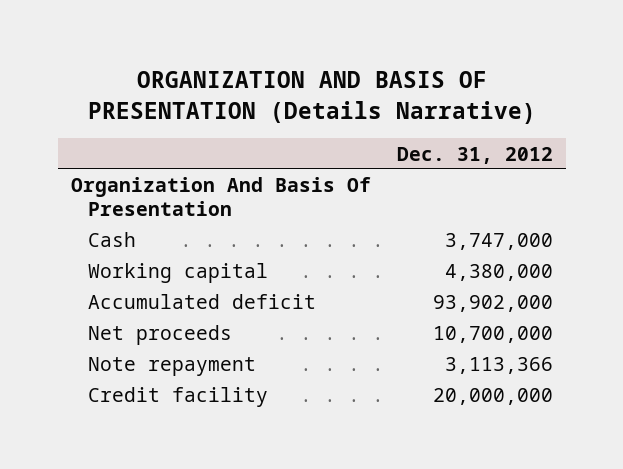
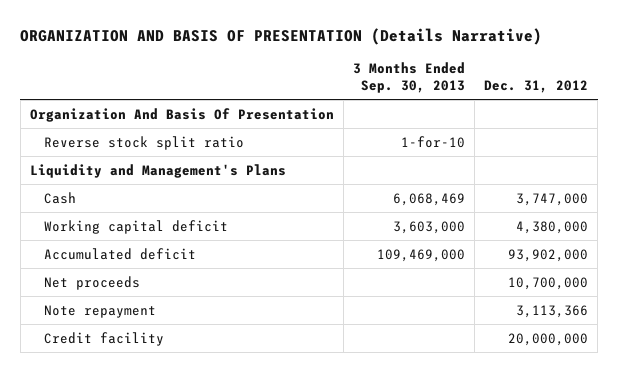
none -> [352,61,465,94] 3 Months Ended Sep. 30, 2013
none -> [43,135,244,150] Reverse stock split ratio
none -> [29,163,286,178] Liquidity and Management's Plans
[87,263,268,284] Working capital -> [43,219,228,234] Working capital deficit

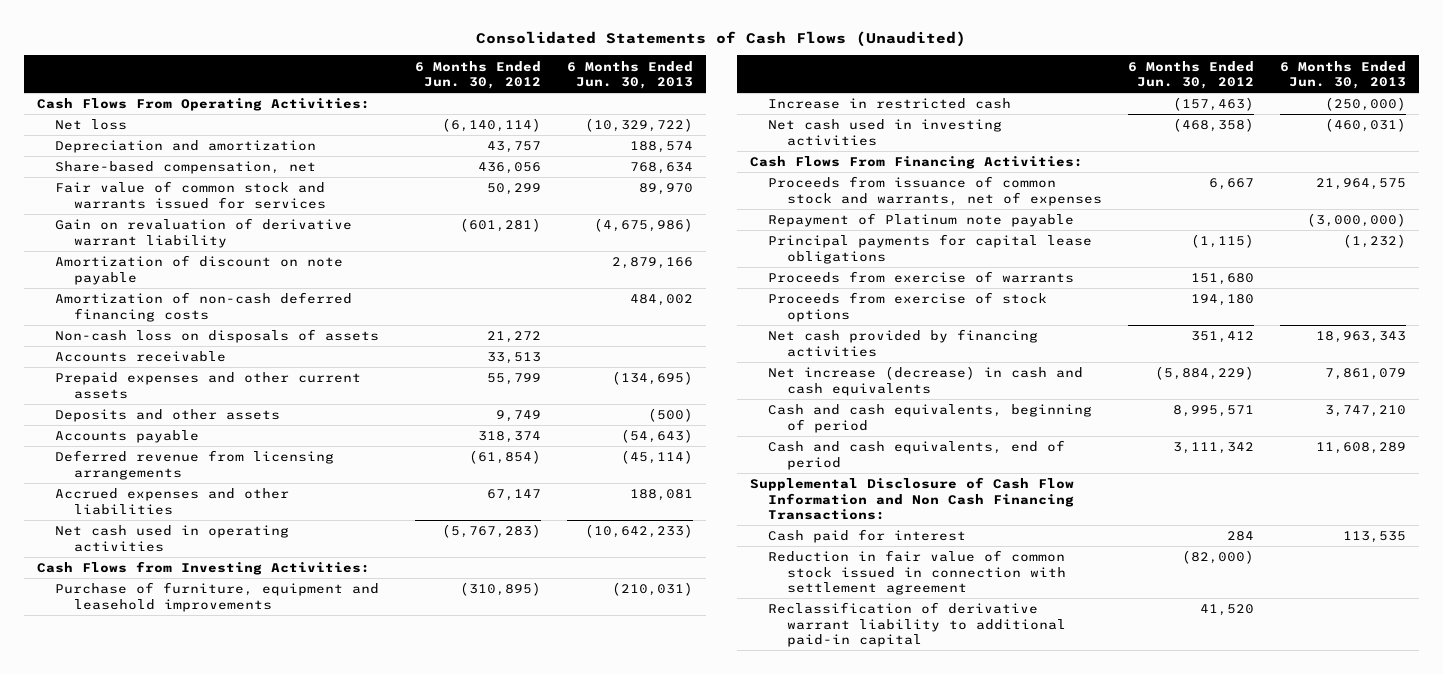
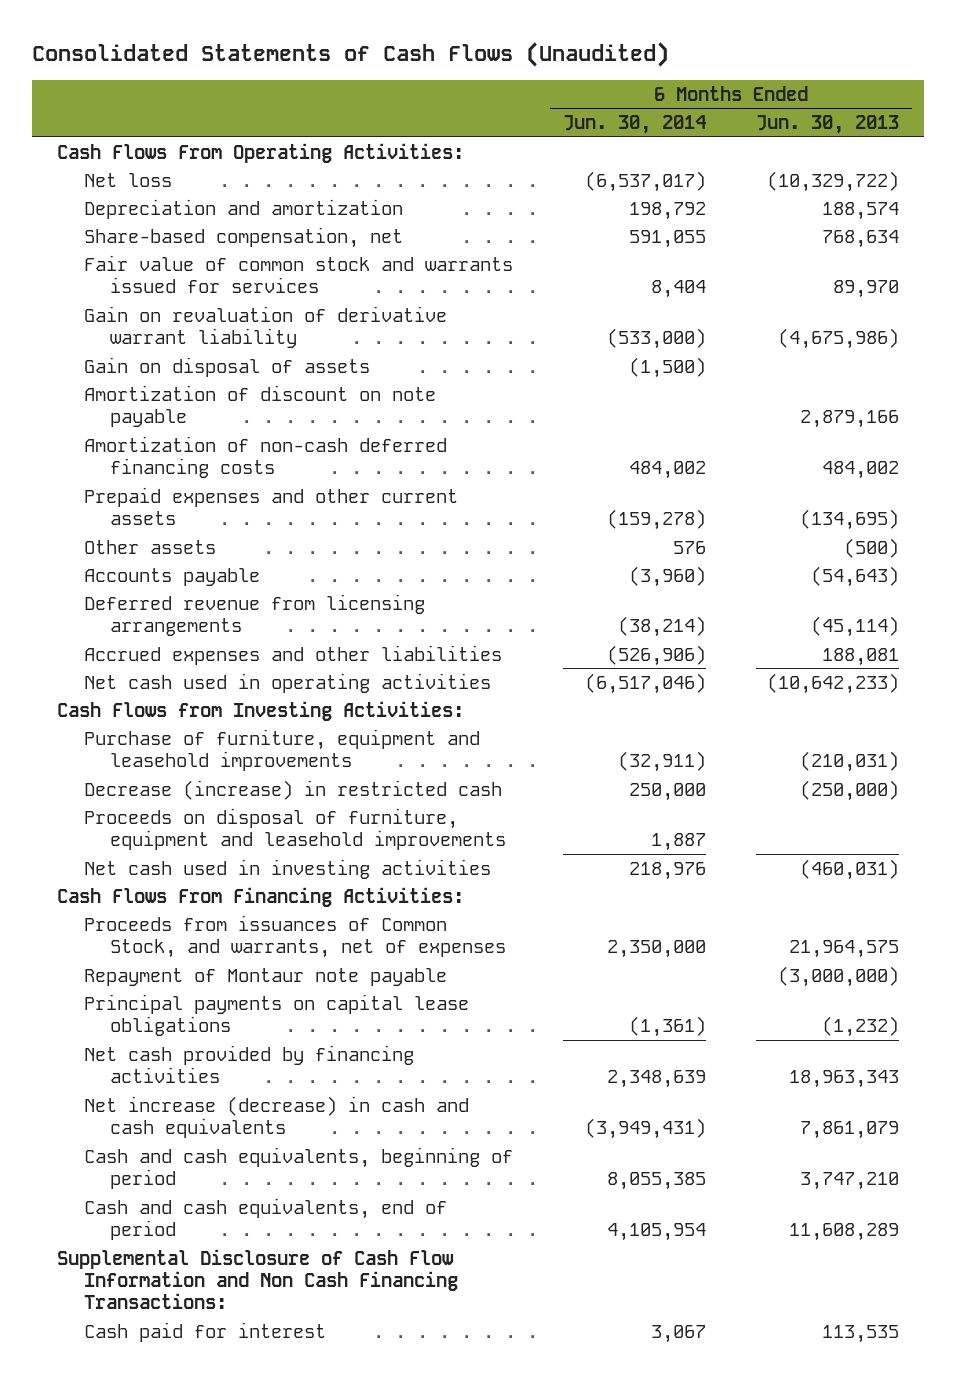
[414,60,541,89] 6 Months Ended Jun. 30, 2012 -> none
none -> [562,115,706,135] Jun. 30, 2014
none -> [83,356,370,377] Gain on disposal of assets
[55,329,380,344] Non-cash loss on disposals of assets -> none
[55,351,227,363] Accounts receivable -> none
[55,409,281,423] Deposits and other assets -> [83,539,216,554] Other assets
[768,98,1012,110] Increase in restricted cash -> [83,779,502,800] Decrease (increase) in restricted cash
none -> [83,807,507,851] Proceeds on disposal of furniture, equipment and leasehold improvements
[768,271,1075,284] Proceeds from exercise of warrants -> none
[768,292,1048,322] Proceeds from exercise of stock options -> none
[768,176,1102,206] Proceeds from issuance of common stock and warrants, net of expenses -> [83,914,507,959] Proceeds from issuances of Common Stock, and warrants, net of expenses
[768,213,1075,228] Repayment of Platinum note payable -> [83,967,447,986] Repayment of Montaur note payable
[768,234,1093,264] Principal payments for capital lease obligations -> [83,993,469,1037] Principal payments on capital lease obligations
[768,550,1066,595] Reduction in fair value of common stock issued in connection with settlement agreement -> none
[768,602,1066,647] Reclassification of derivative warrant liability to additional paid-in capital -> none

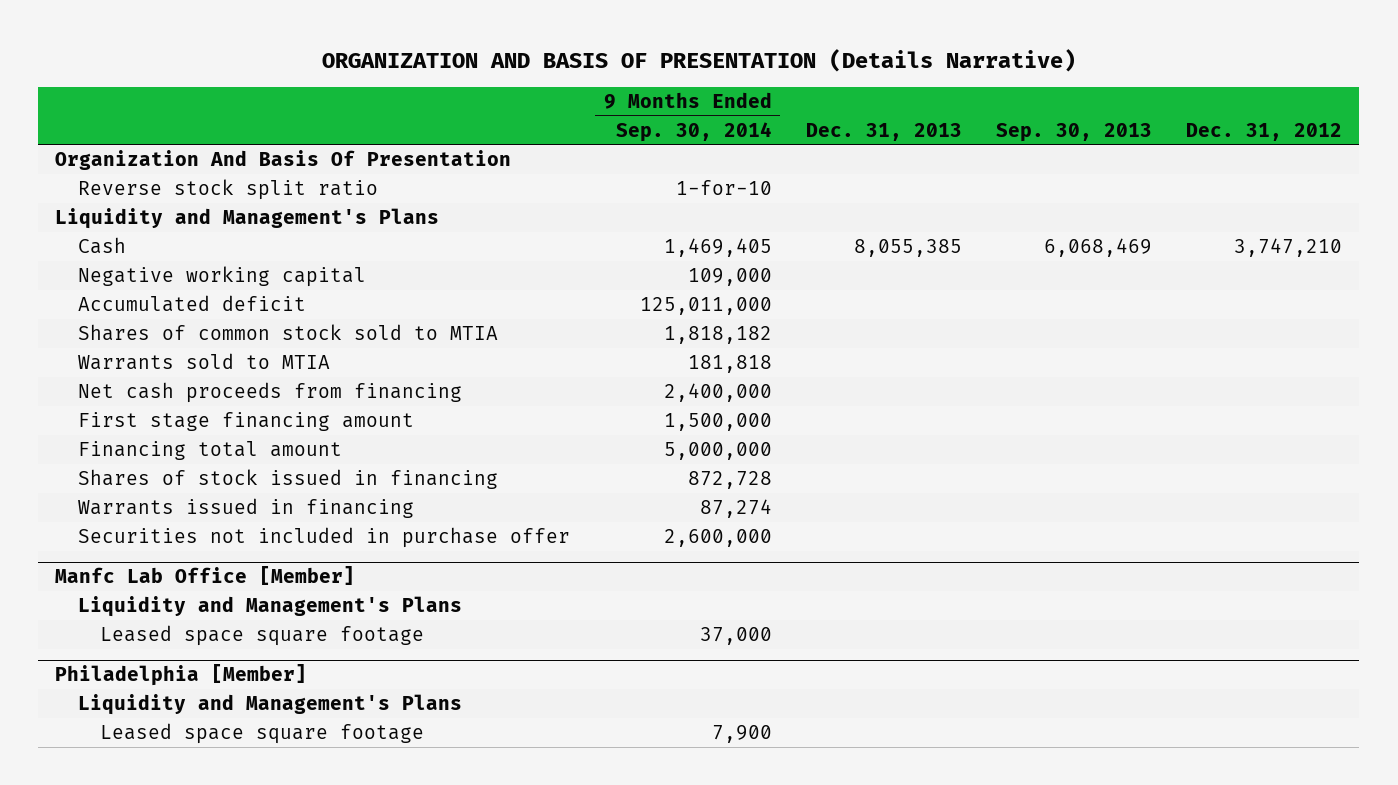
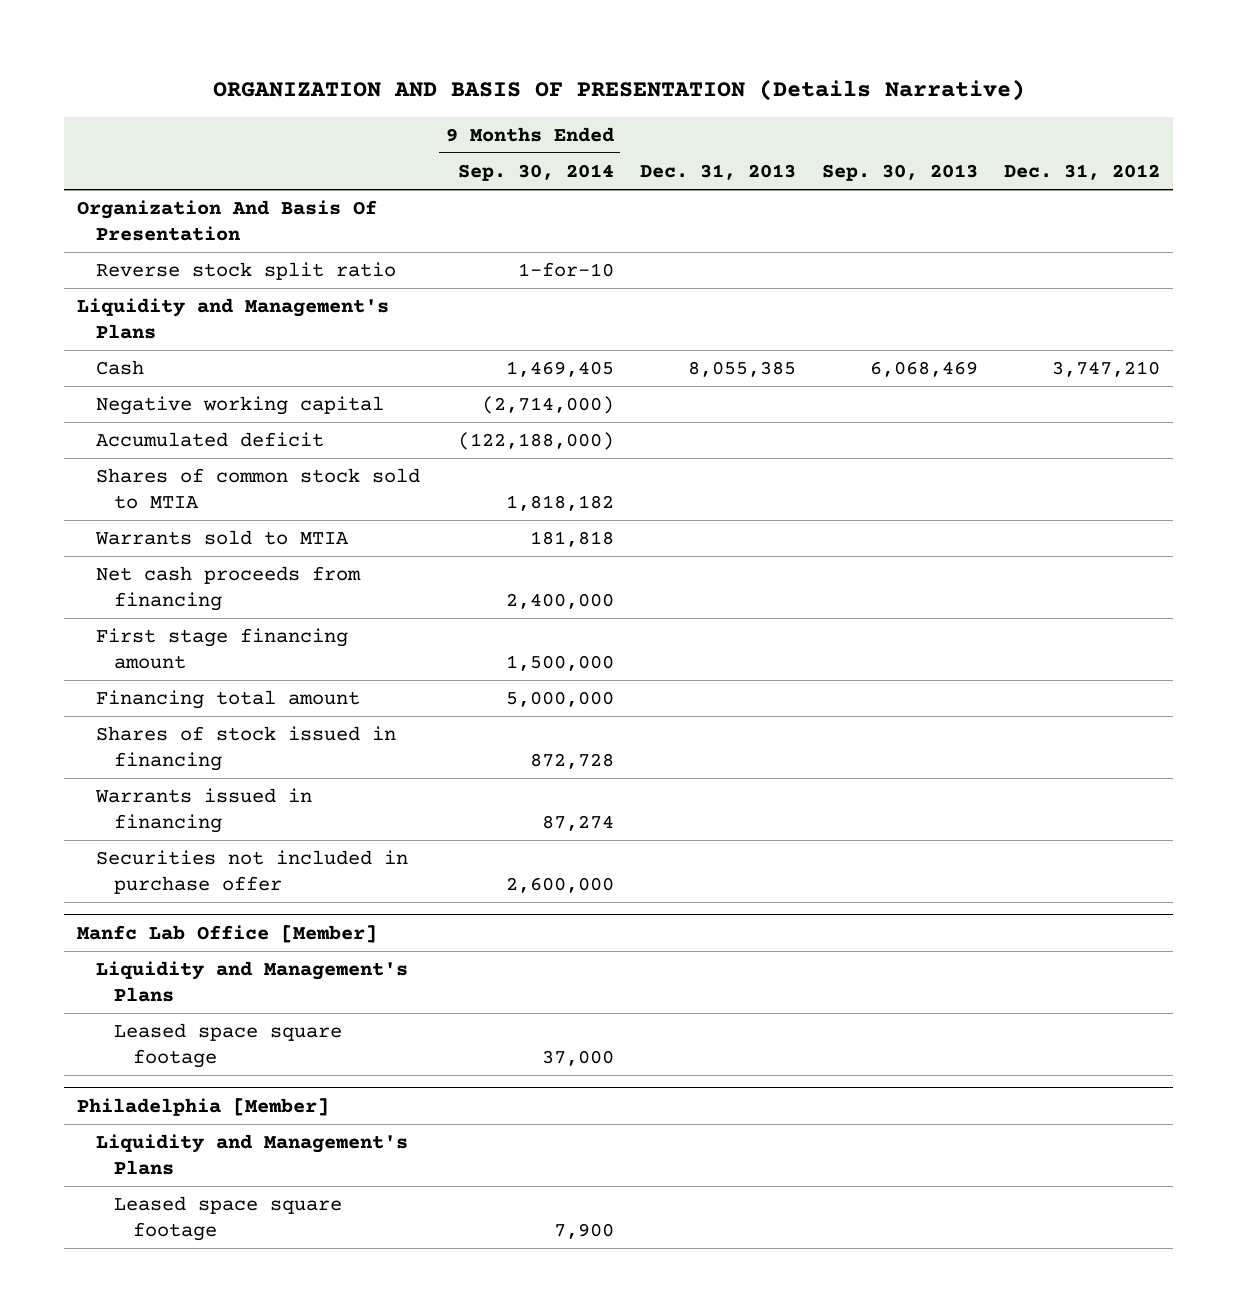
[687,268,772,287] 109,000 -> [481,396,614,415] (2,714,000)
[639,297,772,316] 125,011,000 -> [457,432,614,451] (122,188,000)

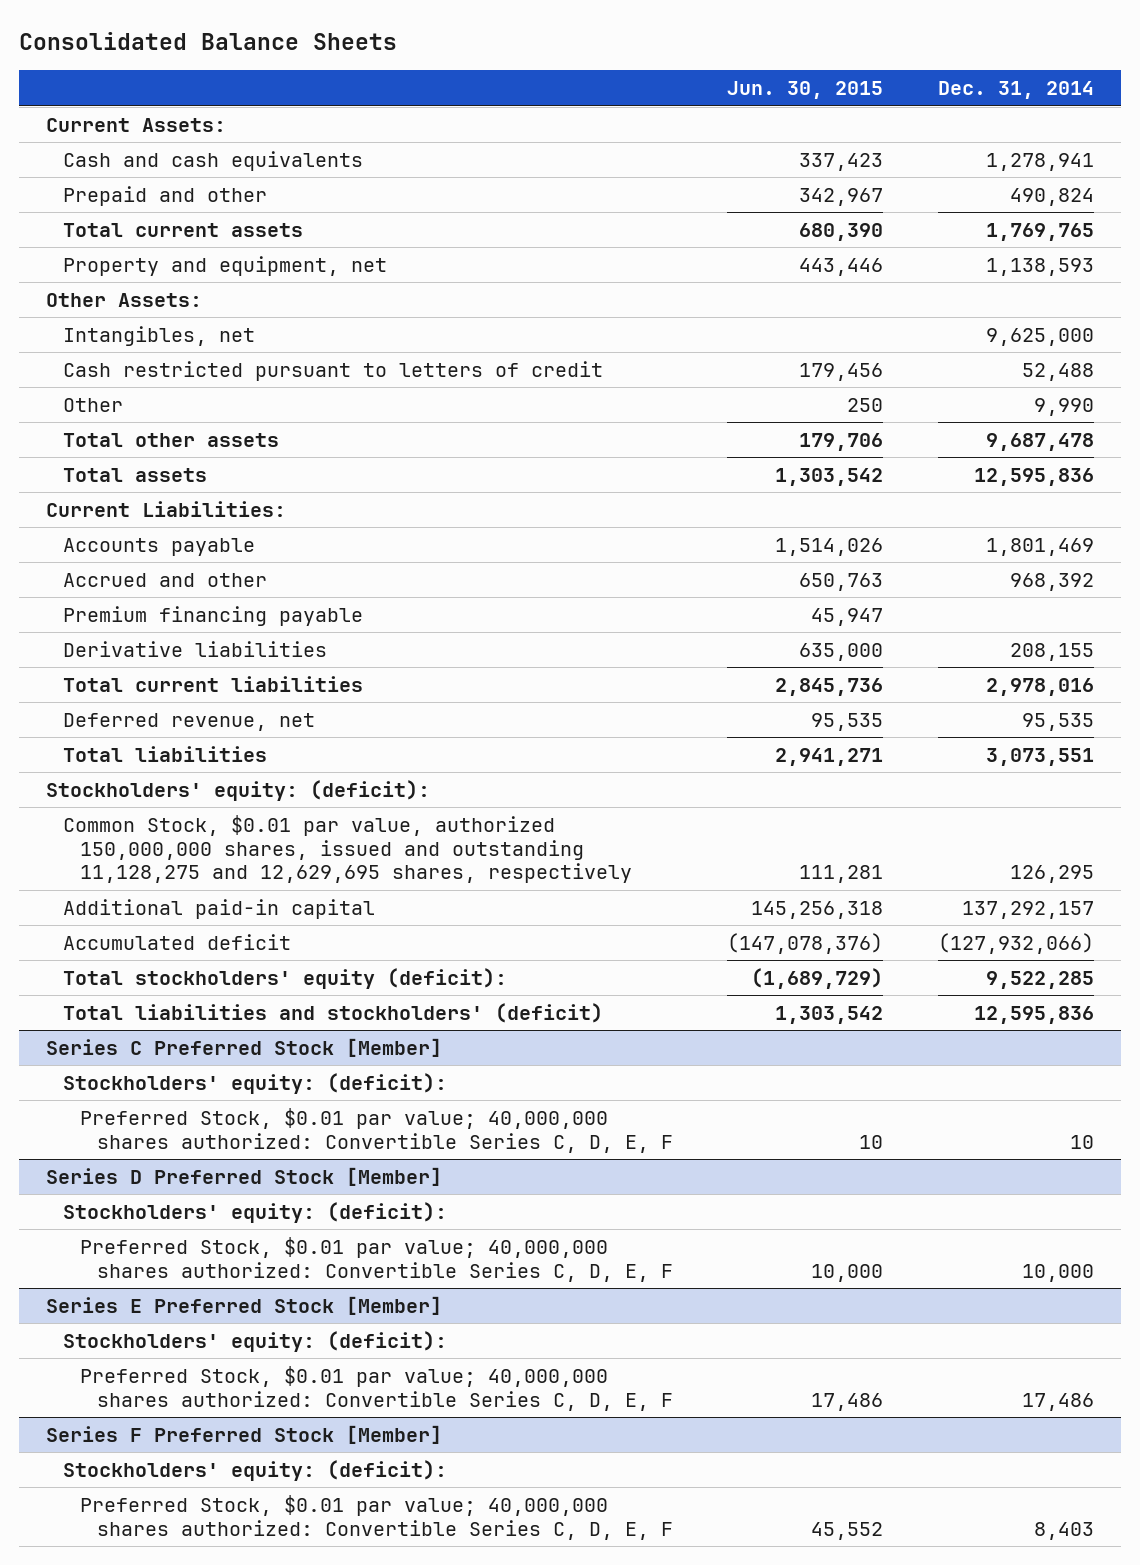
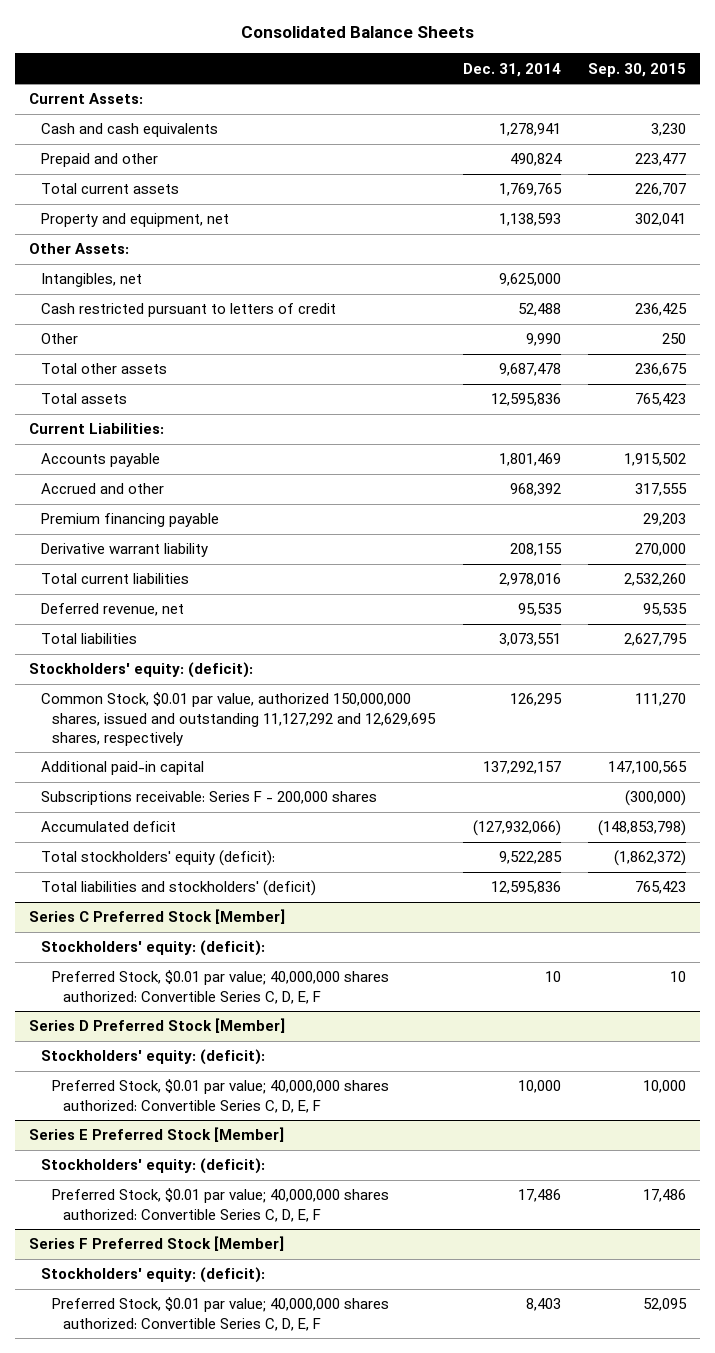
[727,81,884,100] Jun. 30, 2015 -> none
none -> [588,62,687,77] Sep. 30, 2015
[63,640,328,657] Derivative liabilities -> [40,543,208,558] Derivative warrant liability
[63,814,633,884] Common Stock, $0.01 par value, authorized 150,000,000 shares, issued and outstanding 11,128,275 and 12,629,695 shares, respectively -> [40,692,437,746] Common Stock, $0.01 par value, authorized 150,000,000 shares, issued and outstanding 11,127,292 and 12,629,695 shares, respectively
none -> [40,791,377,806] Subscriptions receivable: Series F - 200,000 shares

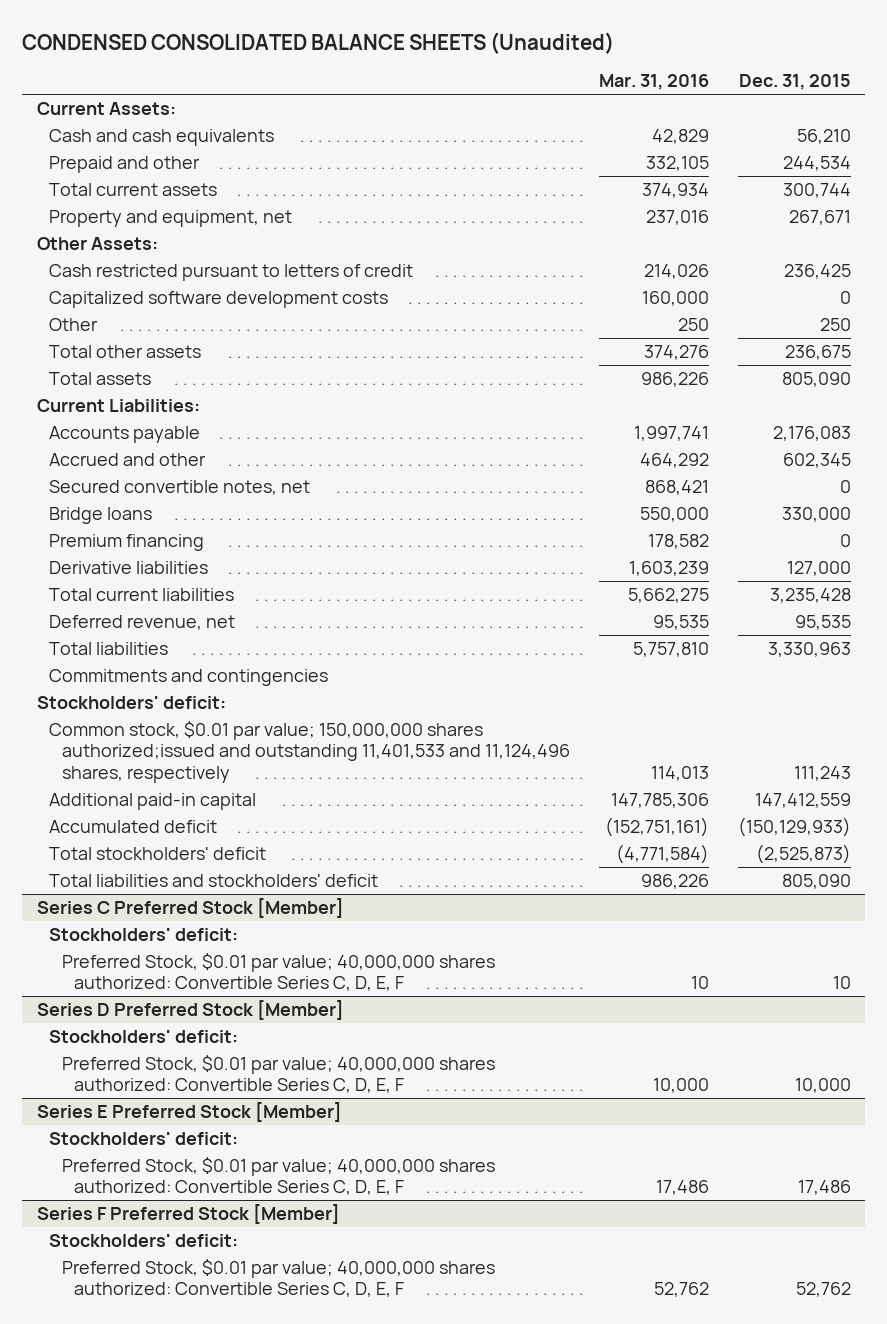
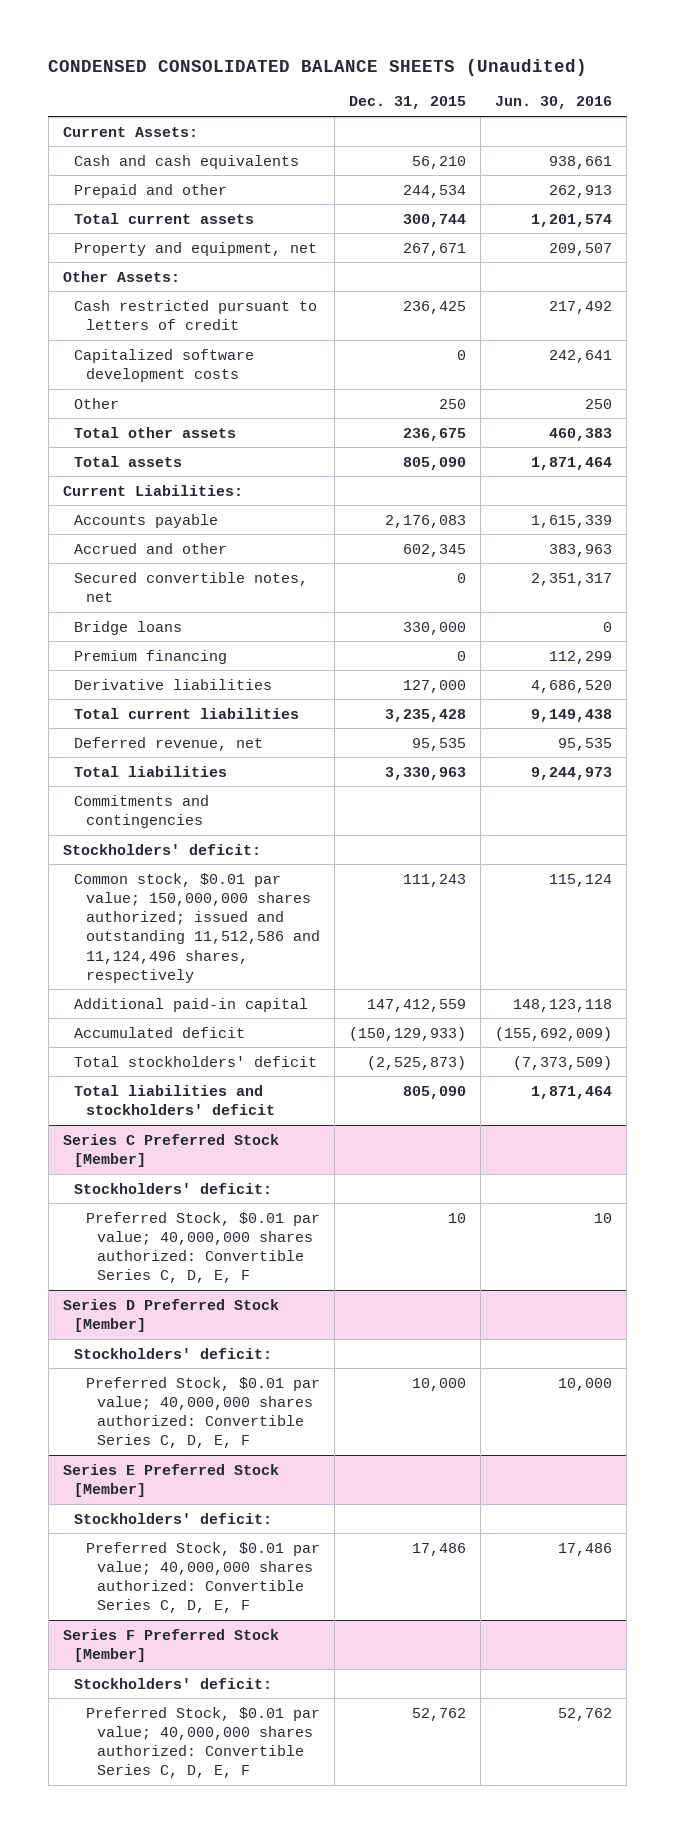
[598,74,709,91] Mar. 31, 2016 -> none
none -> [495,96,613,110] Jun. 30, 2016
[49,720,570,784] Common stock, $0.01 par value; 150,000,000 shares authorized;issued and outstanding 11,401,533 and 11,124,496 shares, respectively -> [74,872,320,983] Common stock, $0.01 par value; 150,000,000 shares authorized; issued and outstanding 11,512,586 and 11,124,496 shares, respectively

